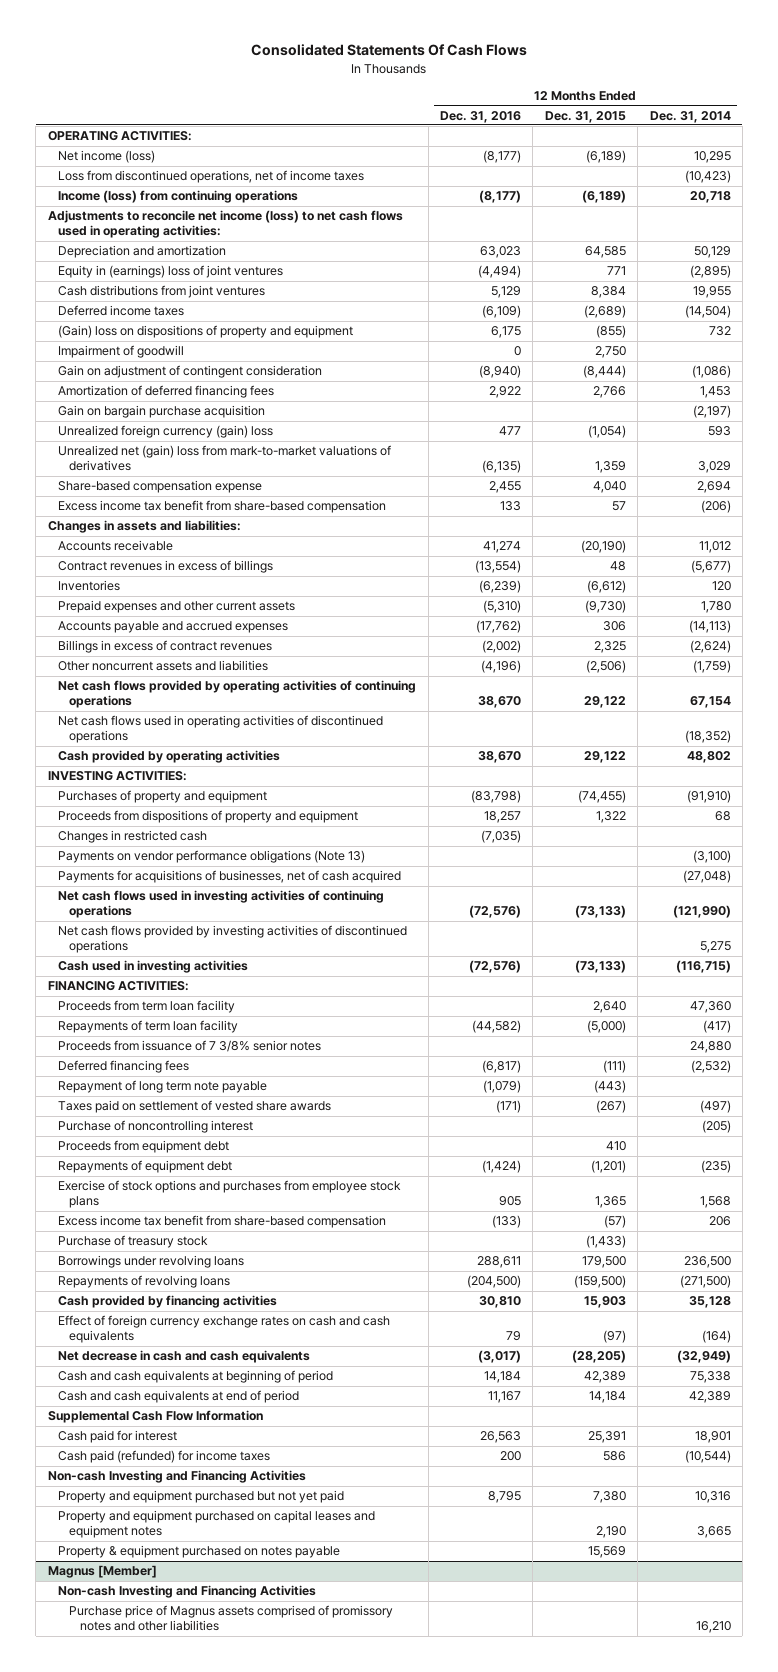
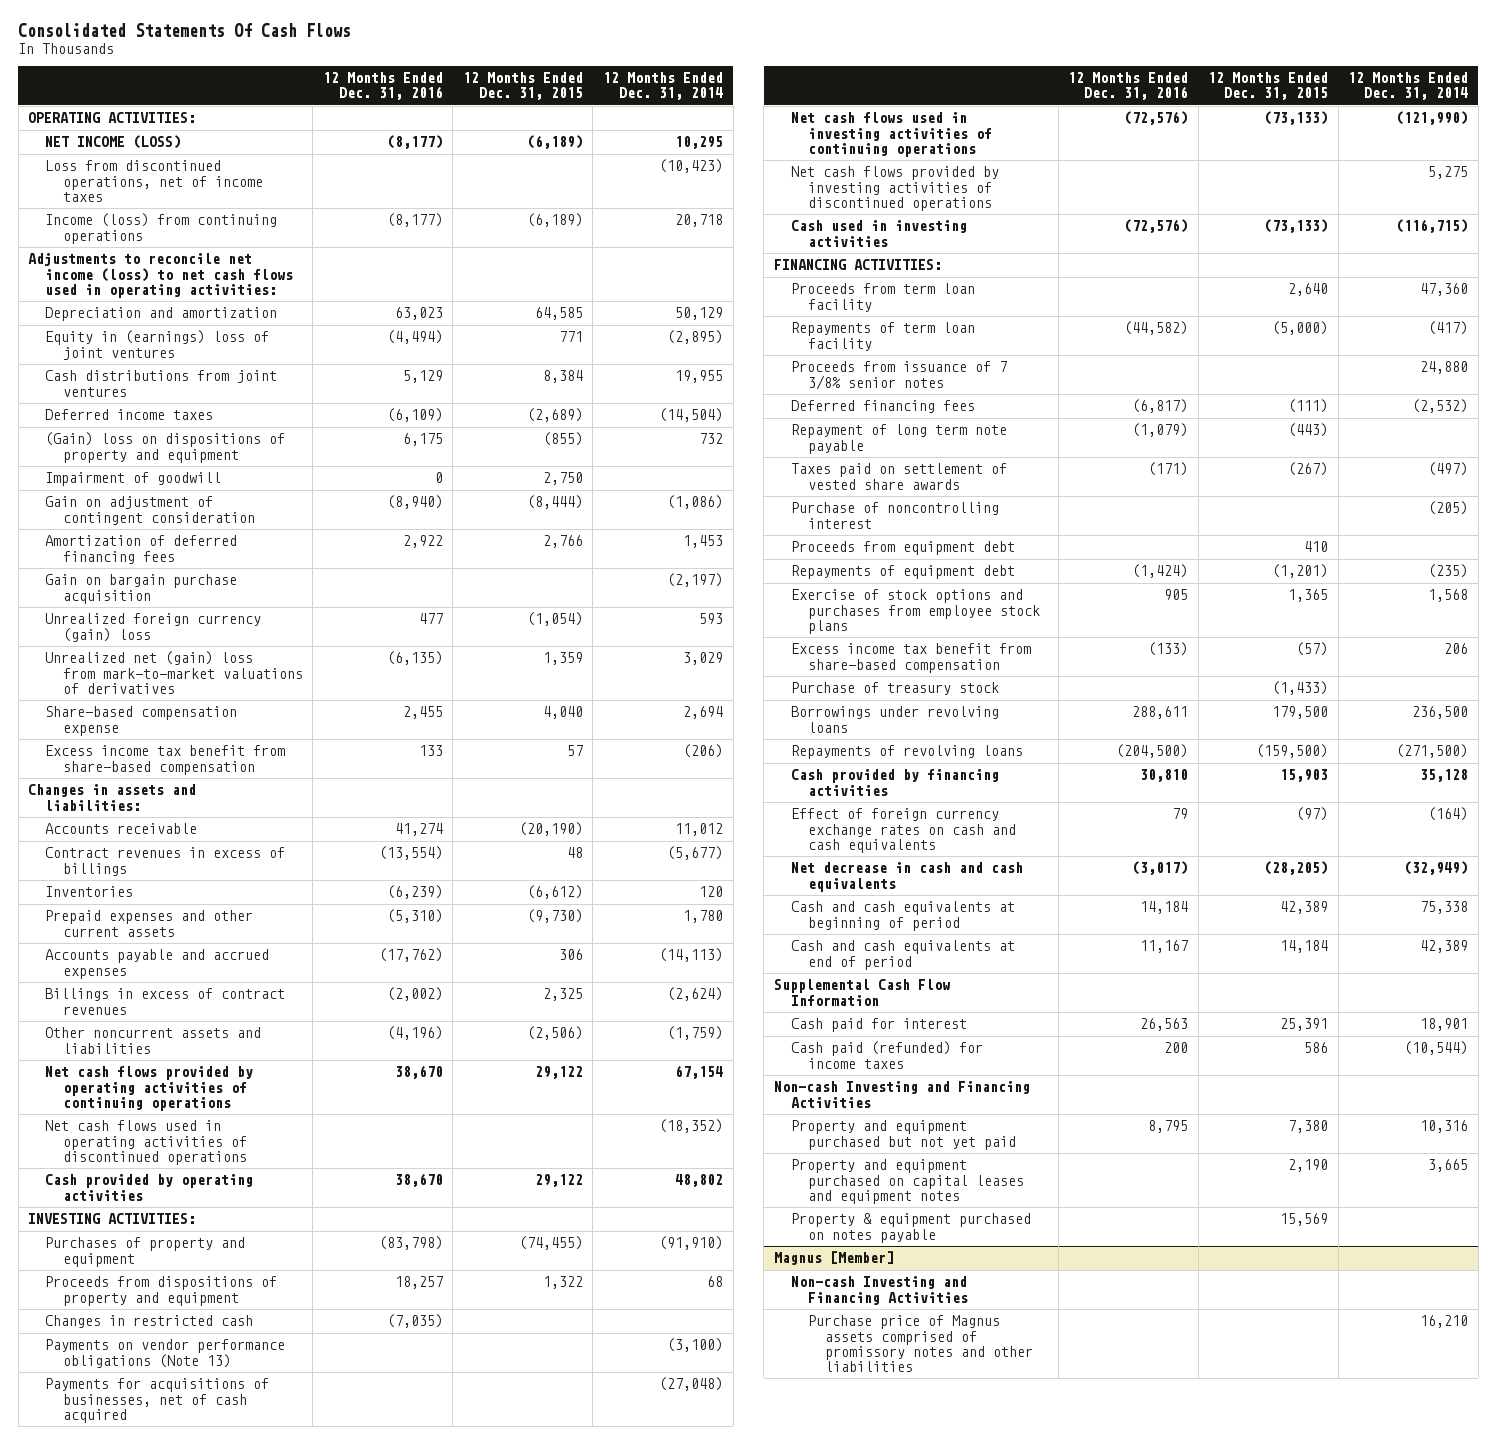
[58,150,156,164] Net income (loss) -> [45,135,182,150] NET INCOME (LOSS)

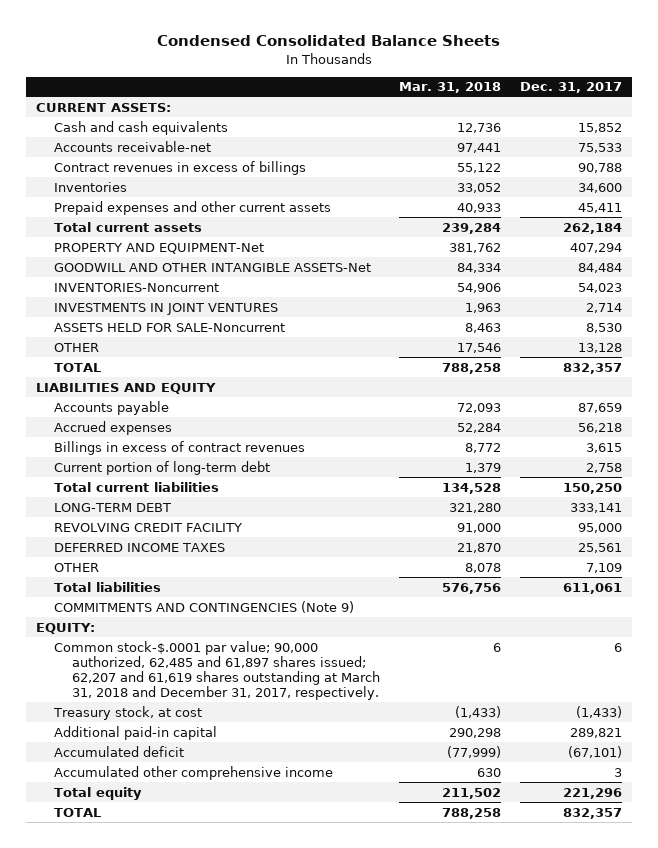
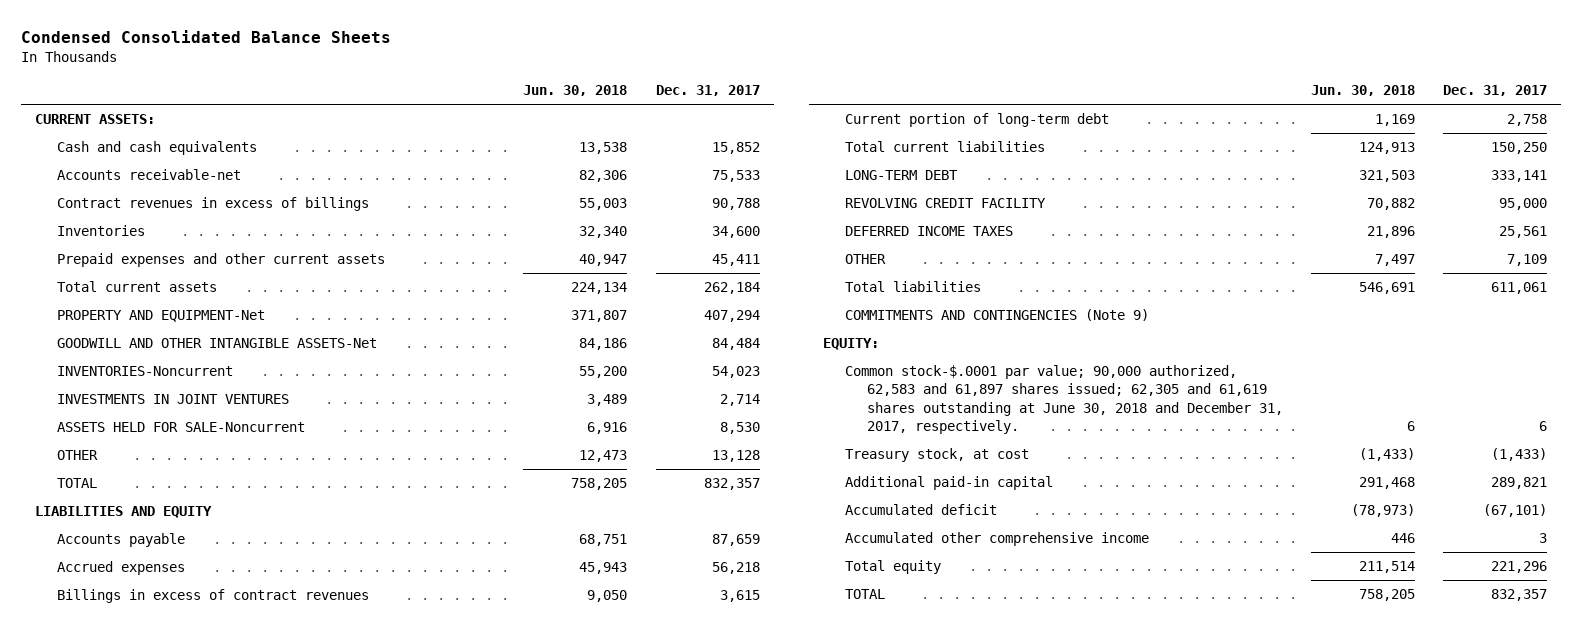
[399,82,502,94] Mar. 31, 2018 -> none
none -> [523,85,628,97] Jun. 30, 2018
[53,640,380,700] Common stock-$.0001 par value; 90,000 authorized, 62,485 and 61,897 shares issued; 62,207 and 61,619 shares outstanding at March 31, 2018 and December 31, 2017, respectively. -> [844,365,1283,434] Common stock-$.0001 par value; 90,000 authorized, 62,583 and 61,897 shares issued; 62,305 and 61,619 shares outstanding at June 30, 2018 and December 31, 2017, respectively.

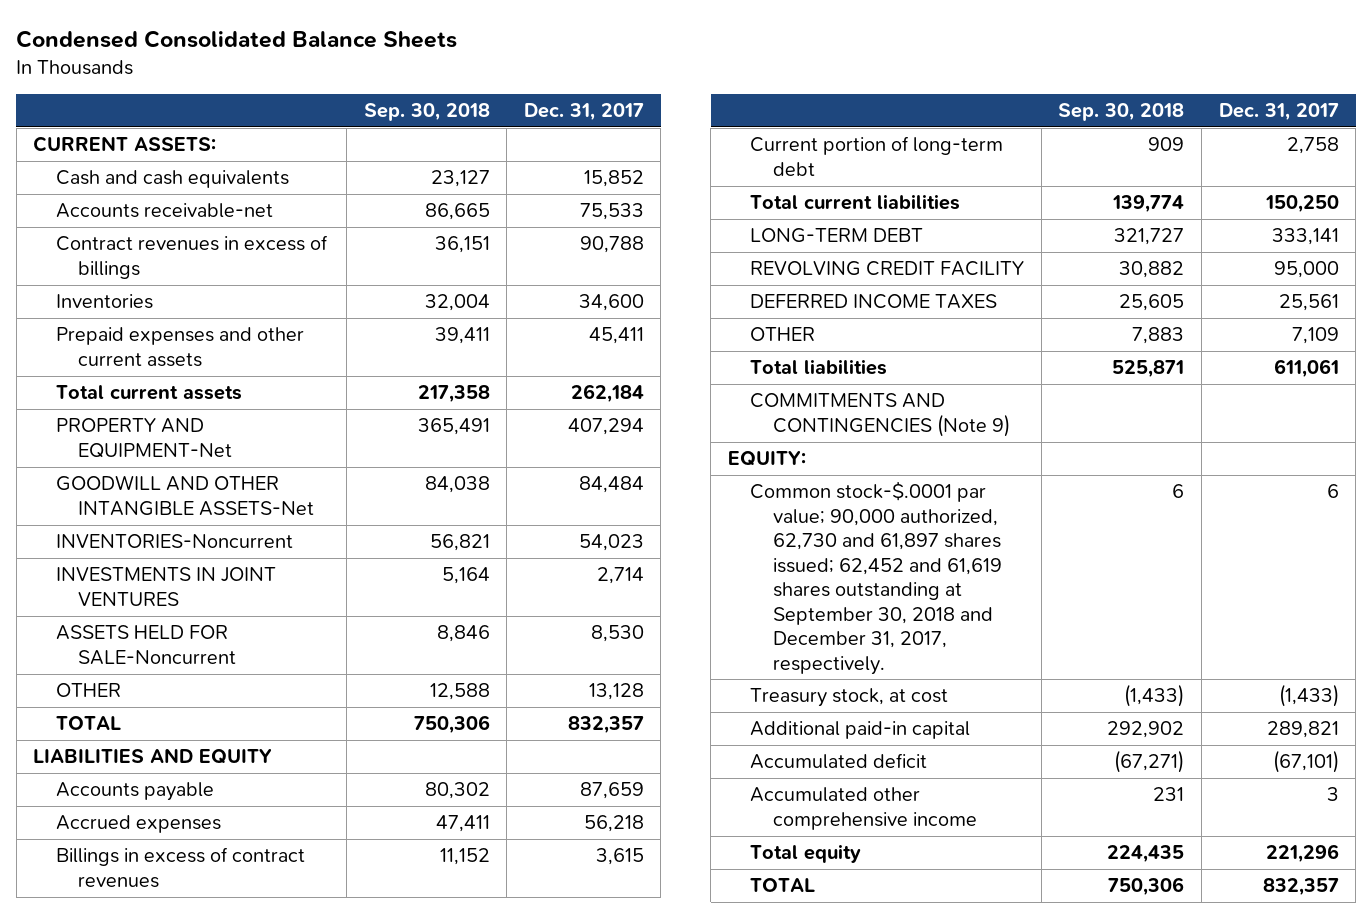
[523,85,628,97] Jun. 30, 2018 -> none
none -> [363,103,490,122] Sep. 30, 2018
[844,365,1283,434] Common stock-$.0001 par value; 90,000 authorized, 62,583 and 61,897 shares issued; 62,305 and 61,619 shares outstanding at June 30, 2018 and December 31, 2017, respectively. -> [750,481,1002,675] Common stock-$.0001 par value; 90,000 authorized, 62,730 and 61,897 shares issued; 62,452 and 61,619 shares outstanding at September 30, 2018 and December 31, 2017, respectively.

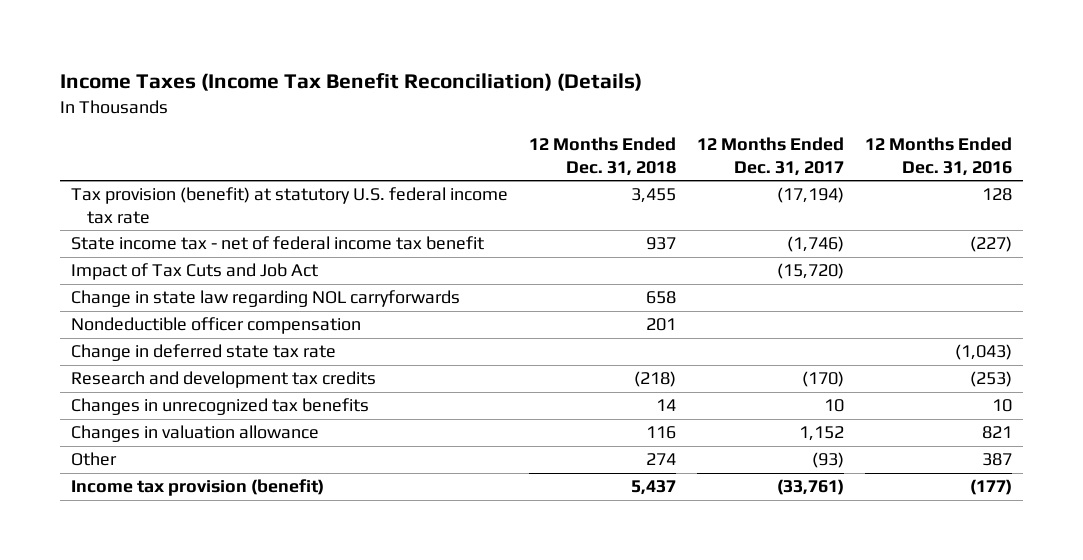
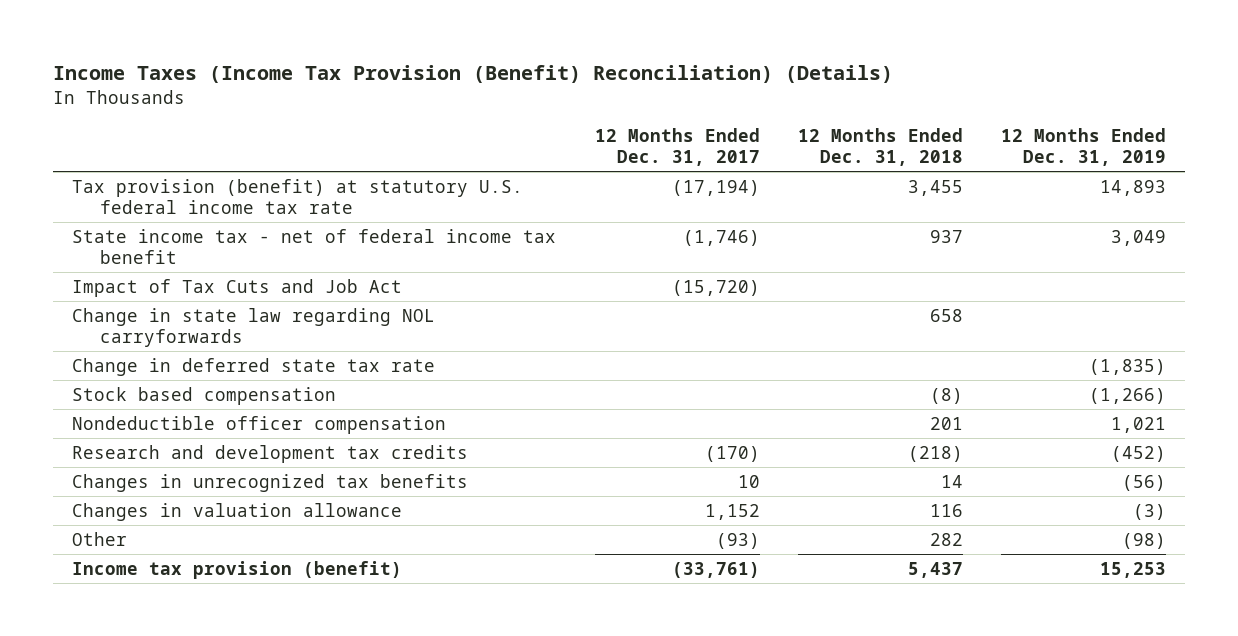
[60,73,643,92] Income Taxes (Income Tax Benefit Reconciliation) (Details) -> [53,65,894,84] Income Taxes (Income Tax Provision (Benefit) Reconciliation) (Details)
[865,137,1013,176] 12 Months Ended Dec. 31, 2016 -> none
none -> [1000,127,1166,166] 12 Months Ended Dec. 31, 2019
none -> [72,386,337,405] Stock based compensation
[70,317,361,335] Nondeductible officer compensation -> [72,415,447,434] Nondeductible officer compensation
[645,453,676,466] 274 -> [929,532,963,546] 282

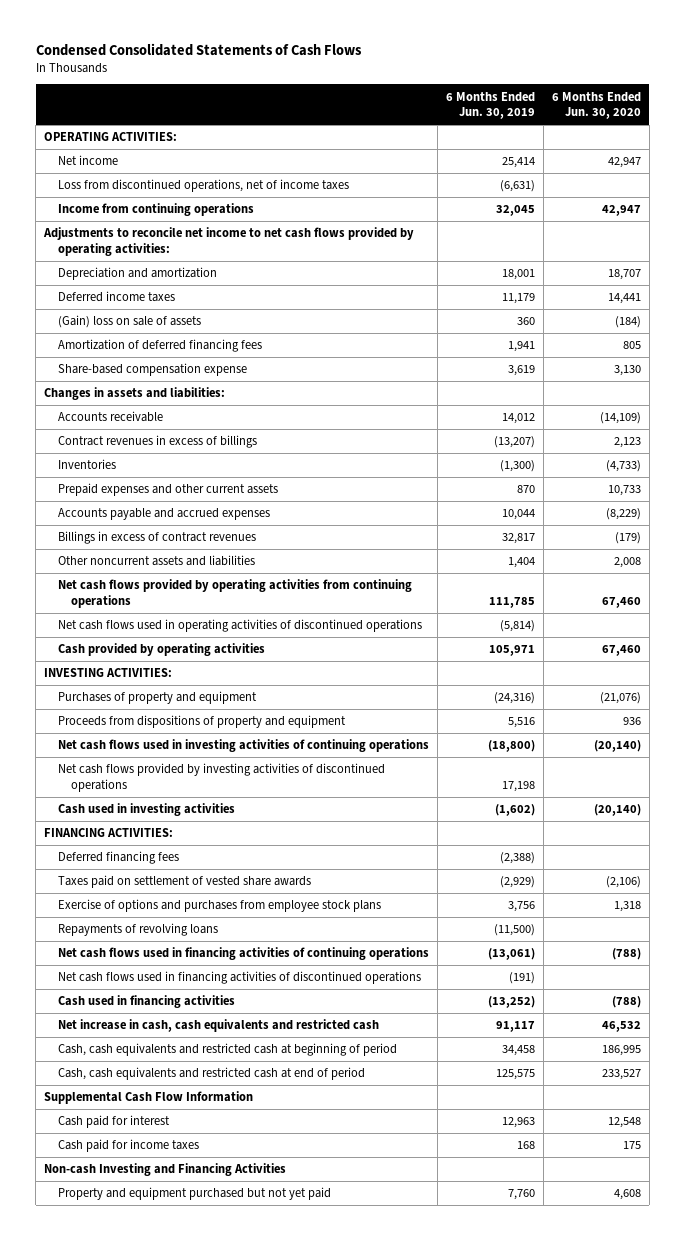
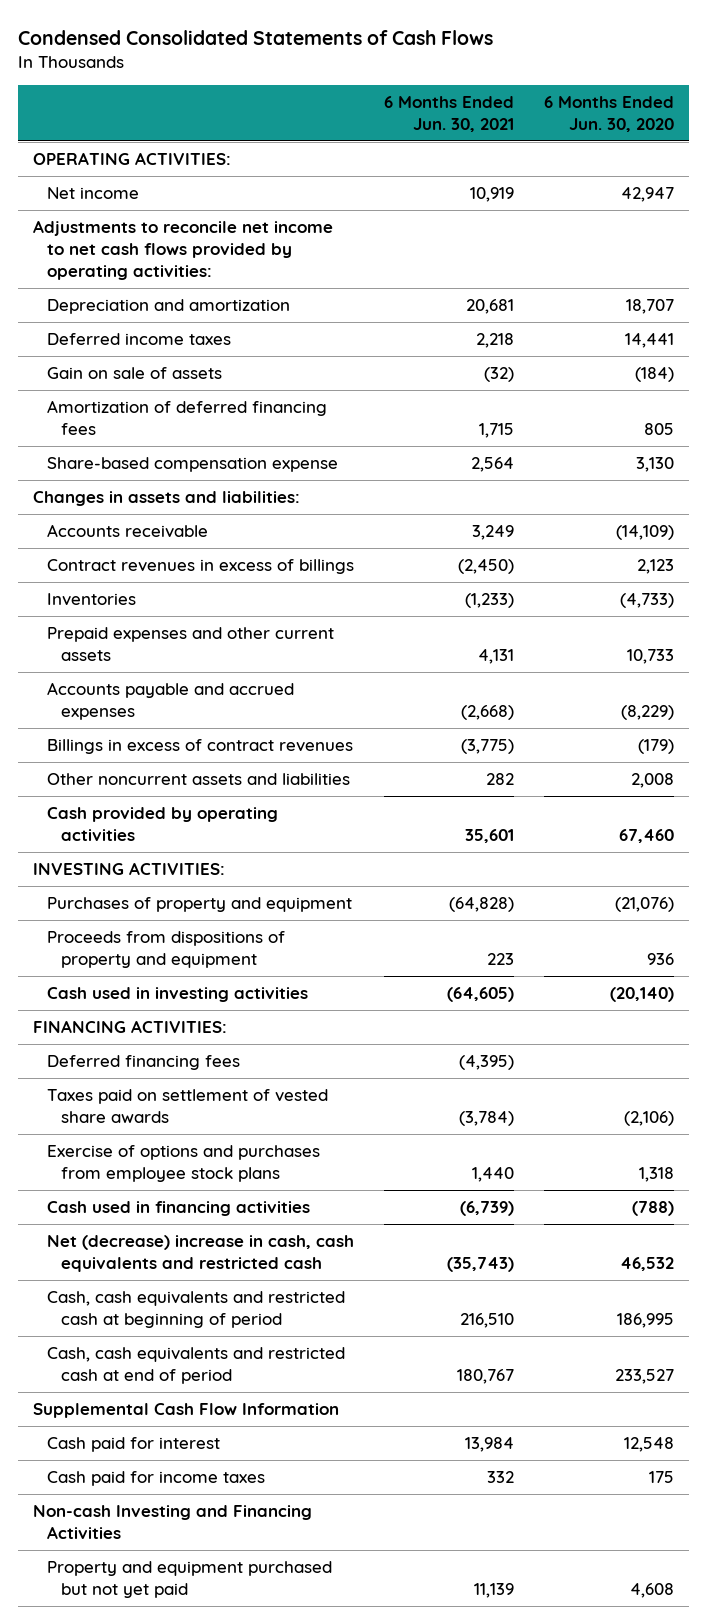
[445,91,535,120] 6 Months Ended Jun. 30, 2019 -> none
none -> [384,96,515,133] 6 Months Ended Jun. 30, 2021
[57,179,349,193] Loss from discontinued operations, net of income taxes -> none
[57,203,254,217] Income from continuing operations -> none
[57,315,201,329] (Gain) loss on sale of assets -> [47,366,223,379] Gain on sale of assets
[57,579,412,608] Net cash flows provided by operating activities from continuing operations -> none
[57,619,422,633] Net cash flows used in operating activities of discontinued operations -> none
[57,739,429,753] Net cash flows used in investing activities of continuing operations -> none
[57,763,385,792] Net cash flows provided by investing activities of discontinued operations -> none
[57,923,218,937] Repayments of revolving loans -> none
[57,947,429,961] Net cash flows used in financing activities of continuing operations -> none
[57,971,421,985] Net cash flows used in financing activities of discontinued operations -> none
[57,1019,379,1033] Net increase in cash, cash equivalents and restricted cash -> [47,1234,355,1272] Net (decrease) increase in cash, cash equivalents and restricted cash

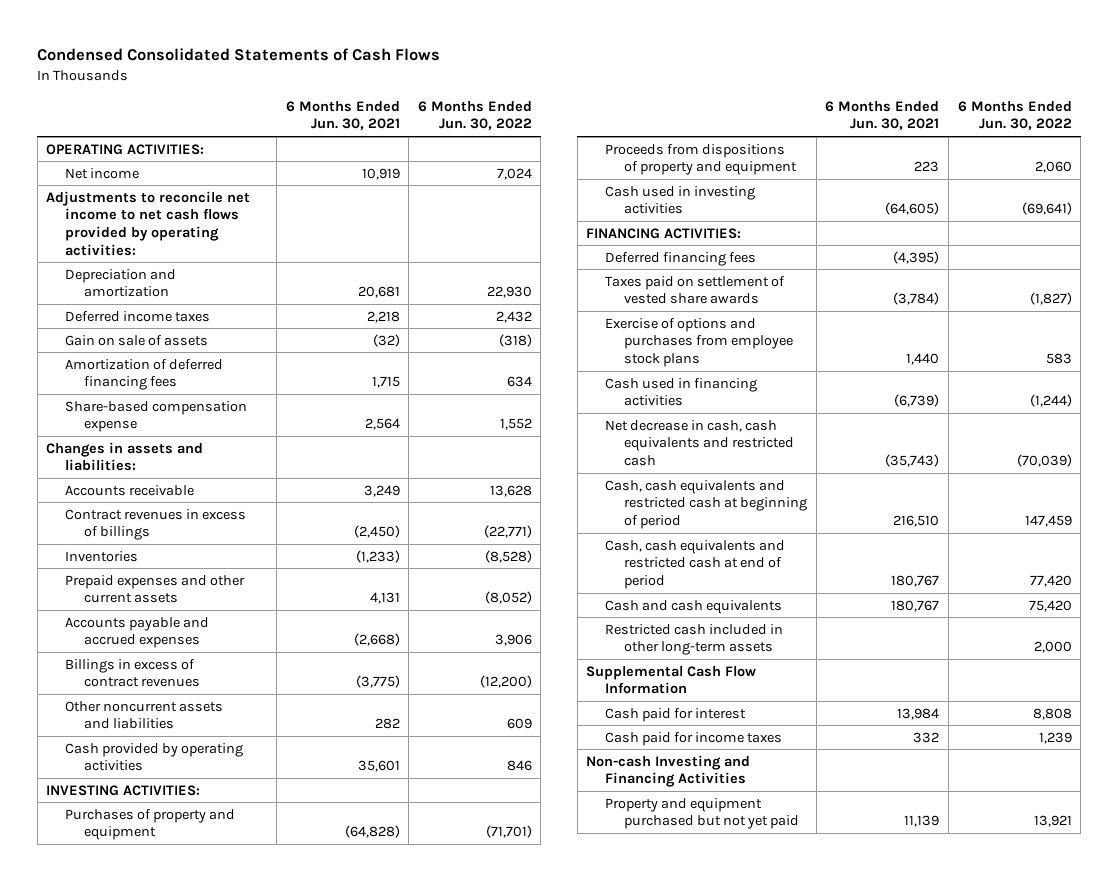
[544,96,675,133] 6 Months Ended Jun. 30, 2020 -> none
none -> [417,100,532,131] 6 Months Ended Jun. 30, 2022
[47,1234,355,1272] Net (decrease) increase in cash, cash equivalents and restricted cash -> [605,419,795,466] Net decrease in cash, cash equivalents and restricted cash
none -> [605,599,783,614] Cash and cash equivalents
none -> [605,623,784,656] Restricted cash included in other long-term assets

